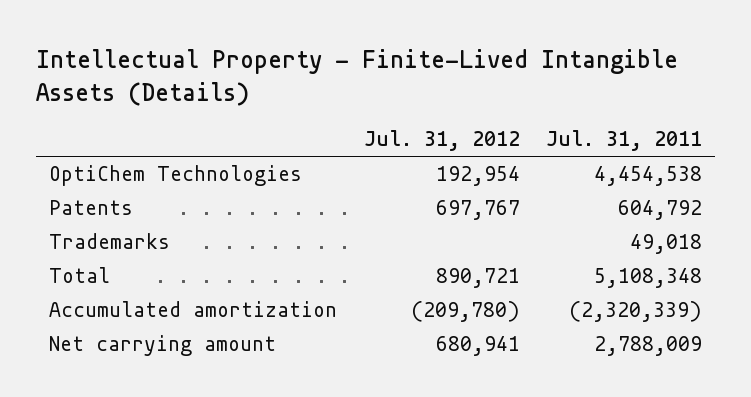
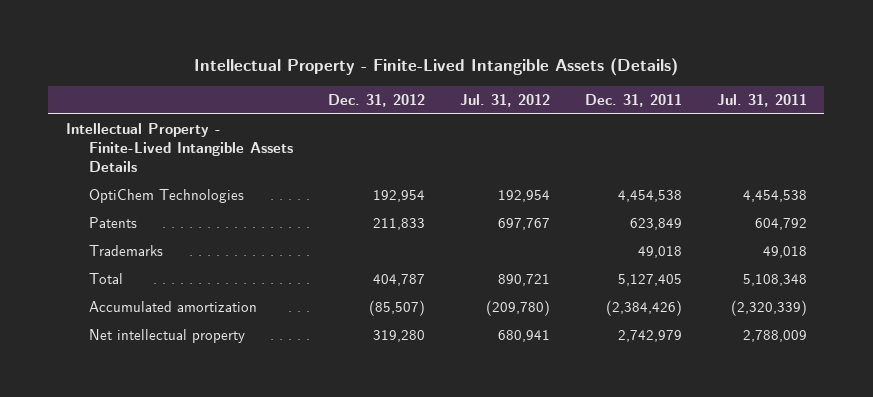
none -> [327,93,425,107] Dec. 31, 2012
none -> [584,93,682,107] Dec. 31, 2011
none -> [65,123,293,172] Intellectual Property - Finite-Lived Intangible Assets Details
[49,335,277,357] Net carrying amount -> [88,329,245,344] Net intellectual property

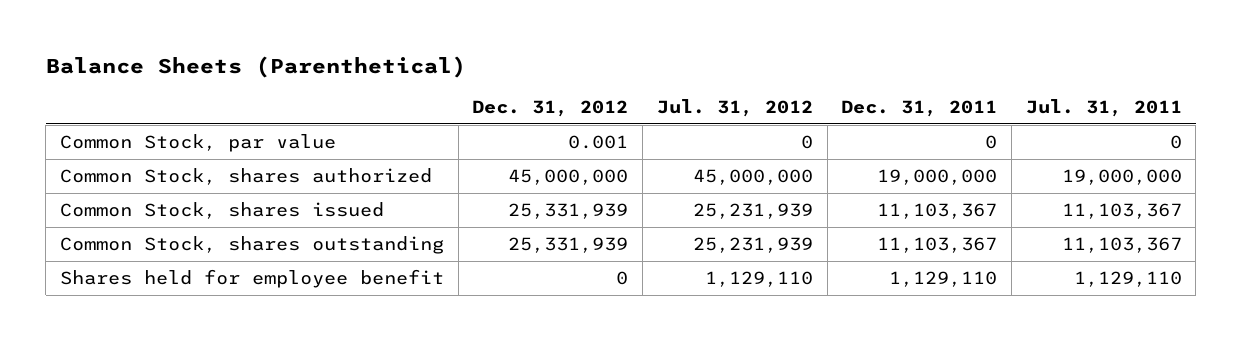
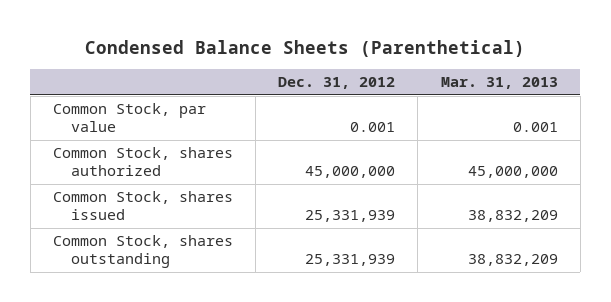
[45,55,466,78] Balance Sheets (Parenthetical) -> [85,39,526,57] Condensed Balance Sheets (Parenthetical)
[656,99,813,118] Jul. 31, 2012 -> none
[841,100,998,118] Dec. 31, 2011 -> none
[1025,99,1182,118] Jul. 31, 2011 -> none
none -> [440,77,558,90] Mar. 31, 2013
[59,269,444,289] Shares held for employee benefit -> none

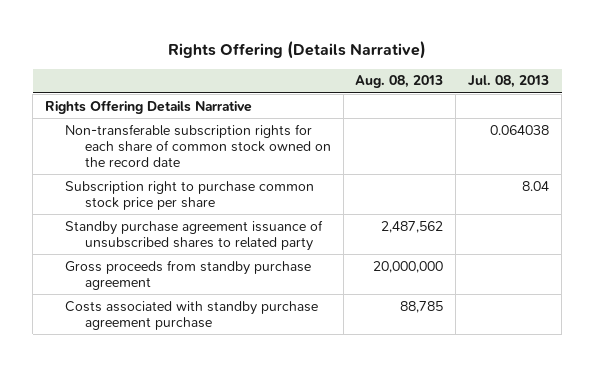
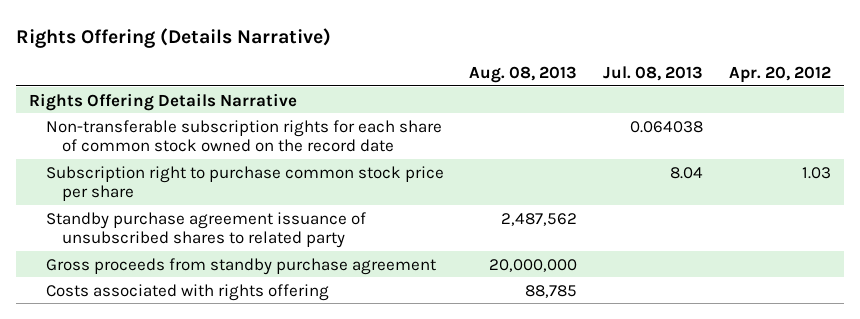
none -> [728,66,831,84] Apr. 20, 2012
[64,300,318,330] Costs associated with standby purchase agreement purchase -> [45,283,329,301] Costs associated with rights offering

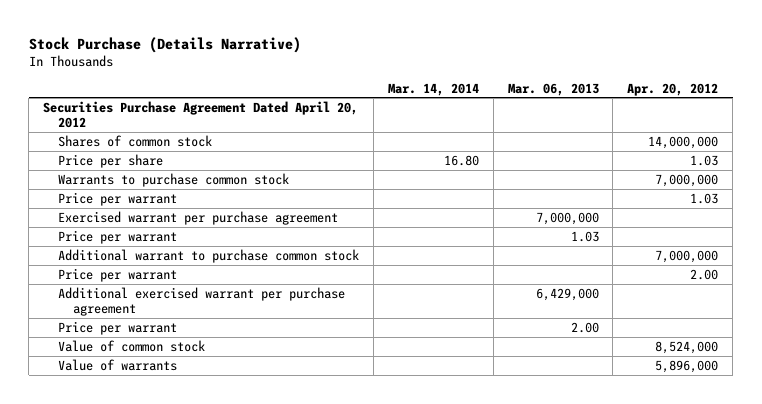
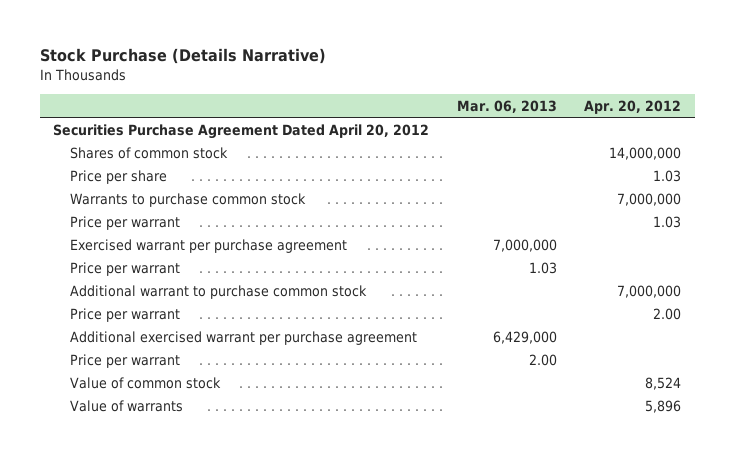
[387,82,479,96] Mar. 14, 2014 -> none
[655,340,719,354] 8,524,000 -> [645,376,682,390] 8,524
[655,359,719,373] 5,896,000 -> [645,399,682,413] 5,896

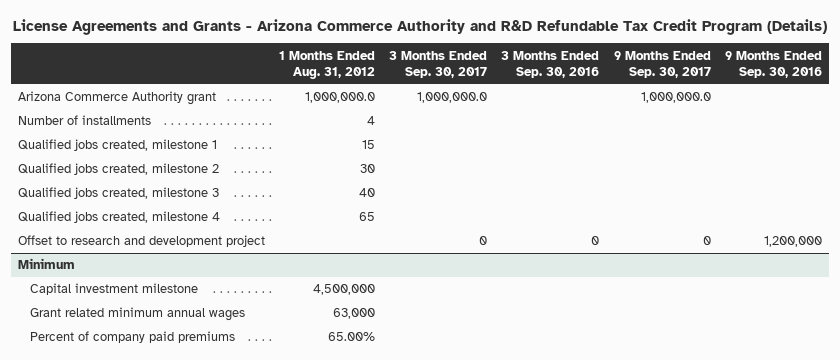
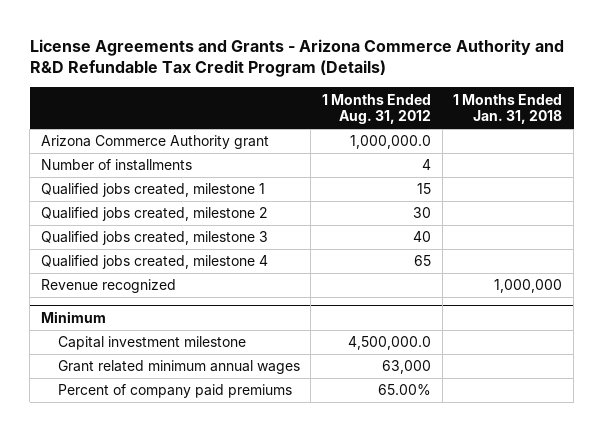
[389,50,488,78] 3 Months Ended Sep. 30, 2017 -> none
[501,50,600,78] 3 Months Ended Sep. 30, 2016 -> none
[613,50,711,78] 9 Months Ended Sep. 30, 2017 -> none
[724,50,822,78] 9 Months Ended Sep. 30, 2016 -> none
none -> [453,93,563,125] 1 Months Ended Jan. 31, 2018
[17,235,265,248] Offset to research and development project -> none
none -> [41,279,177,294] Revenue recognized
[313,284,376,296] 4,500,000 -> [348,336,432,351] 4,500,000.0

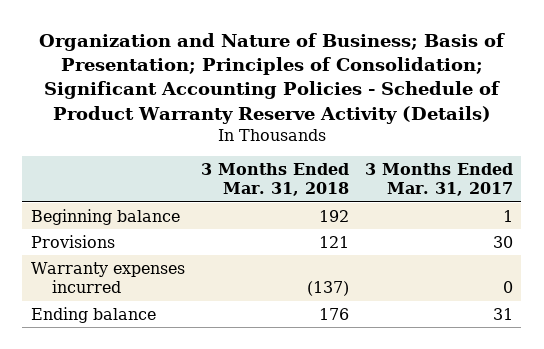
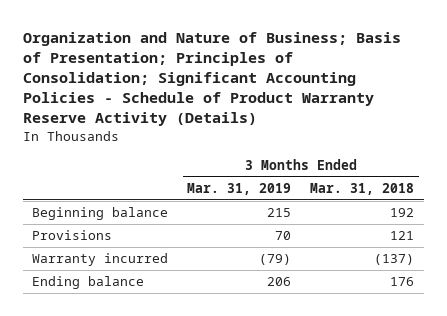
[365,163,514,197] 3 Months Ended Mar. 31, 2017 -> none
none -> [187,183,292,196] Mar. 31, 2019
[30,261,185,294] Warranty expenses incurred -> [32,253,169,267] Warranty incurred

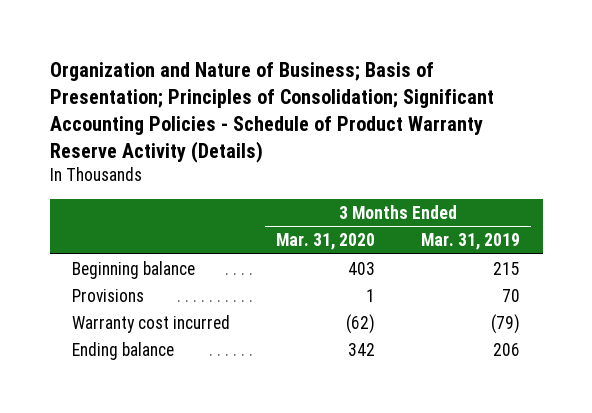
[310,183,415,196] Mar. 31, 2018 -> none
none -> [276,233,376,251] Mar. 31, 2020
[32,253,169,267] Warranty incurred -> [72,314,231,333] Warranty cost incurred

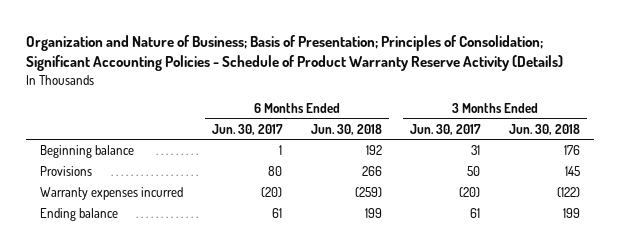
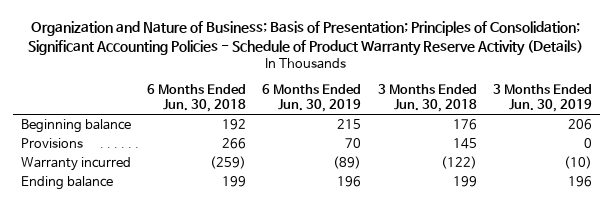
[212,123,284,135] Jun. 30, 2017 -> none
[410,123,482,135] Jun. 30, 2017 -> none
none -> [262,84,362,113] 6 Months Ended Jun. 30, 2019
none -> [492,84,592,113] 3 Months Ended Jun. 30, 2019
[40,187,184,201] Warranty expenses incurred -> [20,157,131,172] Warranty incurred

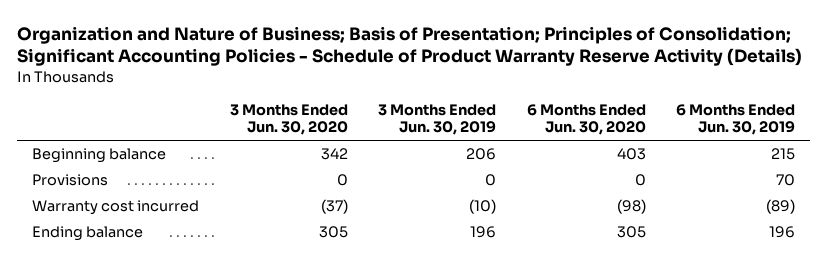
[147,84,247,113] 6 Months Ended Jun. 30, 2018 -> none
[377,84,477,113] 3 Months Ended Jun. 30, 2018 -> none
none -> [229,104,348,136] 3 Months Ended Jun. 30, 2020
none -> [526,104,646,136] 6 Months Ended Jun. 30, 2020
[20,157,131,172] Warranty incurred -> [32,200,200,216] Warranty cost incurred

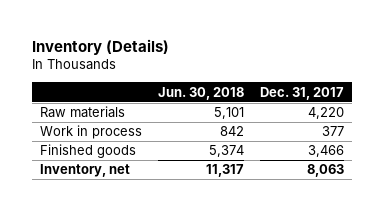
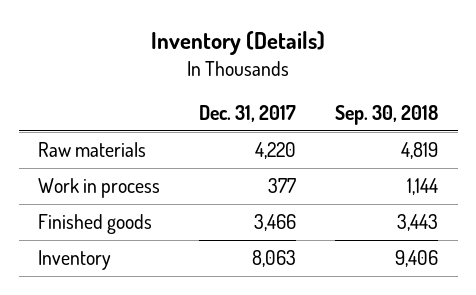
[157,86,244,100] Jun. 30, 2018 -> none
none -> [335,105,439,126] Sep. 30, 2018
[39,164,130,178] Inventory, net -> [38,250,112,271] Inventory

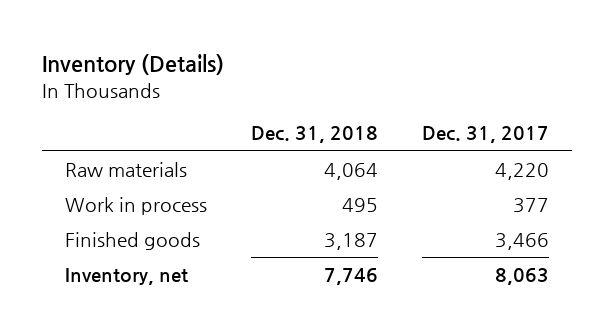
[335,105,439,126] Sep. 30, 2018 -> none
none -> [250,126,378,144] Dec. 31, 2018
[38,250,112,271] Inventory -> [64,268,188,286] Inventory, net

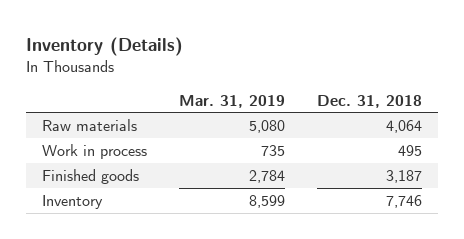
[422,126,550,144] Dec. 31, 2017 -> none
none -> [179,94,286,108] Mar. 31, 2019
[64,268,188,286] Inventory, net -> [42,194,104,209] Inventory

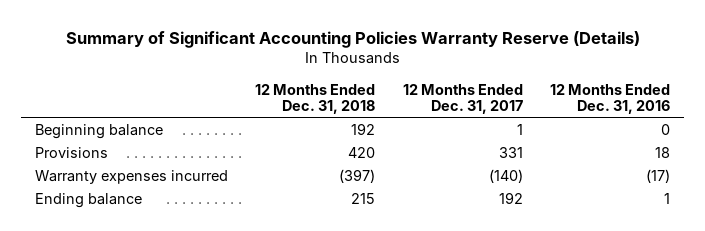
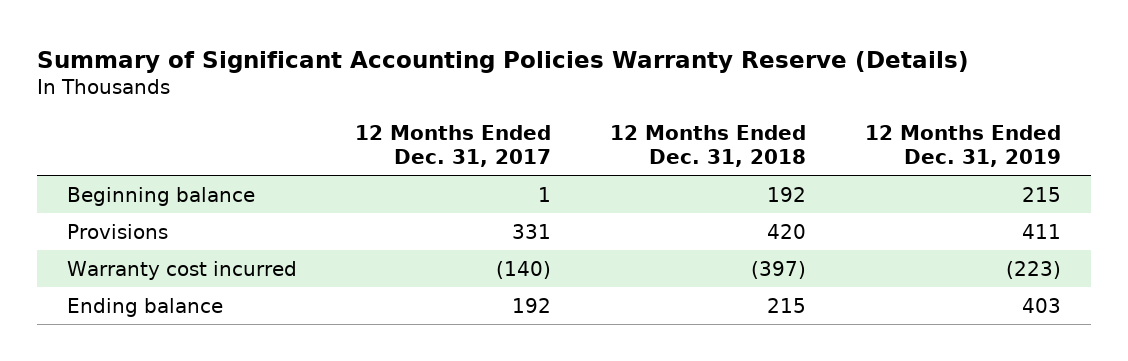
[550,83,671,115] 12 Months Ended Dec. 31, 2016 -> none
none -> [865,124,1062,168] 12 Months Ended Dec. 31, 2019
[34,169,228,184] Warranty expenses incurred -> [66,260,297,280] Warranty cost incurred

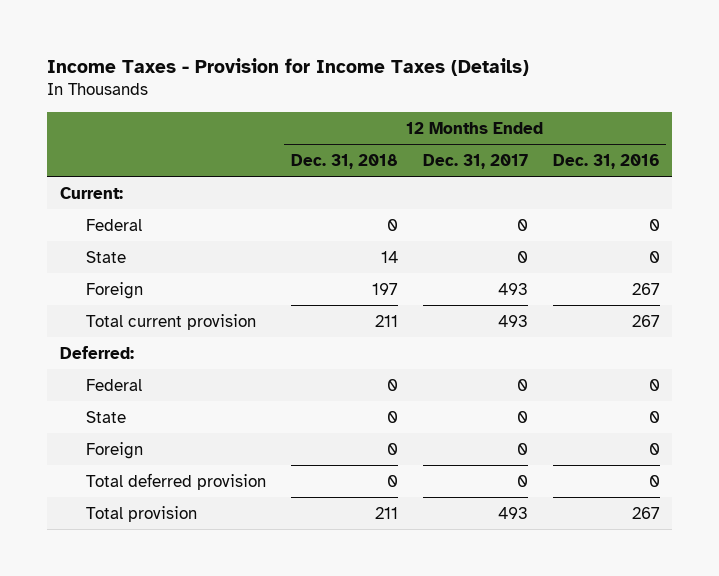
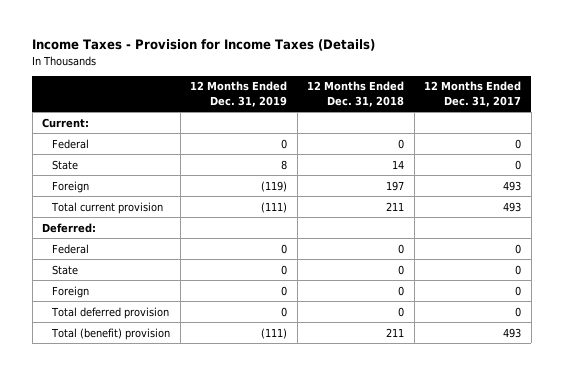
[552,153,660,169] Dec. 31, 2016 -> none
none -> [190,81,288,107] 12 Months Ended Dec. 31, 2019
[85,505,197,522] Total provision -> [51,327,171,340] Total (benefit) provision

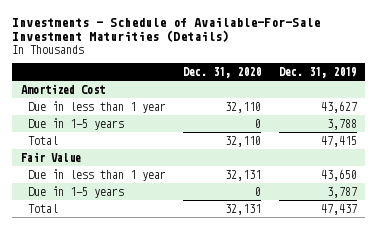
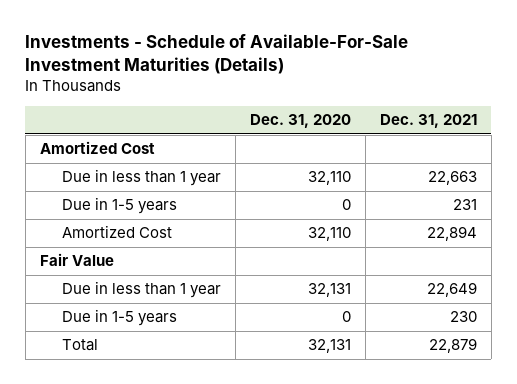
[278,66,357,78] Dec. 31, 2019 -> none
none -> [379,114,477,129] Dec. 31, 2021
[27,135,58,145] Total -> [61,225,172,239] Amortized Cost

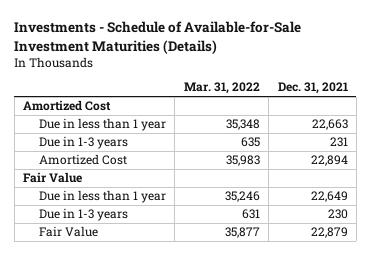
[25,34,409,75] Investments - Schedule of Available-For-Sale Investment Maturities (Details) -> [14,21,302,54] Investments - Schedule of Available-for-Sale Investment Maturities (Details)
[249,114,351,129] Dec. 31, 2020 -> none
none -> [183,82,260,95] Mar. 31, 2022
[61,197,177,215] Due in 1-5 years -> [38,136,128,150] Due in 1-3 years
[61,309,177,327] Due in 1-5 years -> [38,208,128,222] Due in 1-3 years
[61,339,98,352] Total -> [38,226,98,238] Fair Value

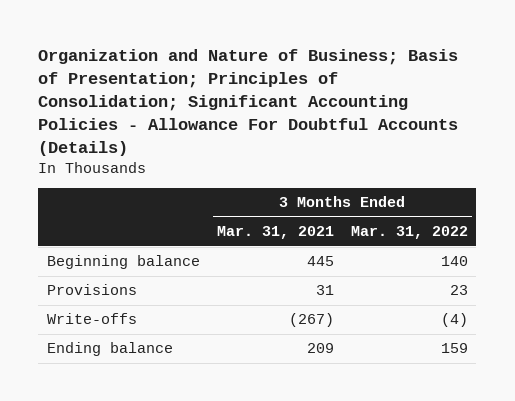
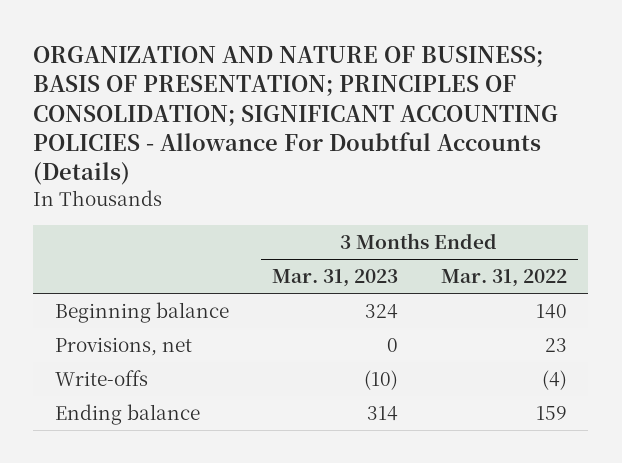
[38,49,459,157] Organization and Nature of Business; Basis of Presentation; Principles of Consolidation; Significant Accounting Policies - Allowance For Doubtful Accounts (Details) -> [33,45,559,186] ORGANIZATION AND NATURE OF BUSINESS; BASIS OF PRESENTATION; PRINCIPLES OF CONSOLIDATION; SIGNIFICANT ACCOUNTING POLICIES - Allowance For Doubtful Accounts (Details)
[216,226,334,240] Mar. 31, 2021 -> none
none -> [271,269,398,288] Mar. 31, 2023
[46,284,137,296] Provisions -> [54,337,192,357] Provisions, net

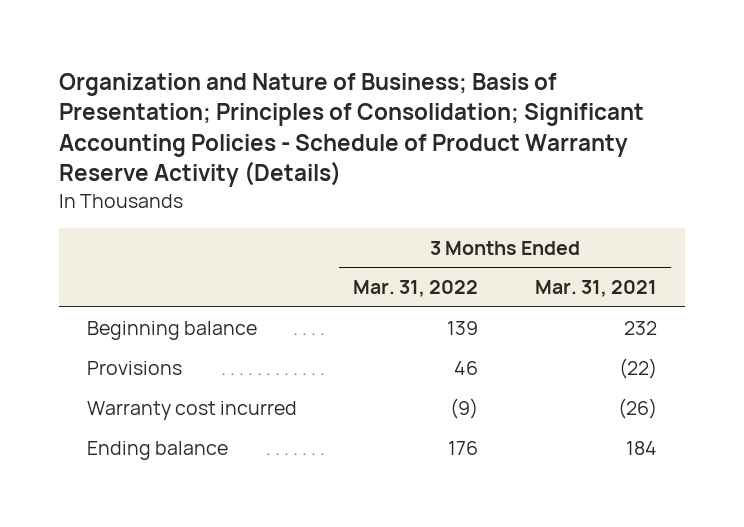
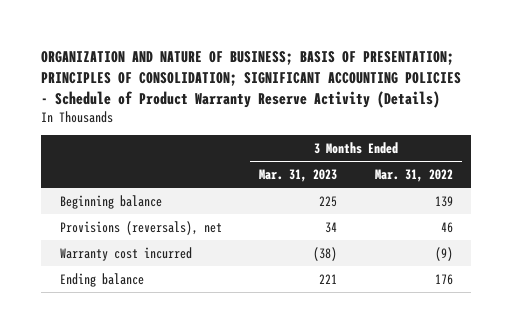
[59,72,645,188] Organization and Nature of Business; Basis of Presentation; Principles of Consolidation; Significant Accounting Policies - Schedule of Product Warranty Reserve Activity (Details) -> [41,51,462,108] ORGANIZATION AND NATURE OF BUSINESS; BASIS OF PRESENTATION; PRINCIPLES OF CONSOLIDATION; SIGNIFICANT ACCOUNTING POLICIES - Schedule of Product Warranty Reserve Activity (Details)
[534,280,657,298] Mar. 31, 2021 -> none
none -> [259,168,338,182] Mar. 31, 2023
[87,360,183,375] Provisions -> [60,220,223,235] Provisions (reversals), net

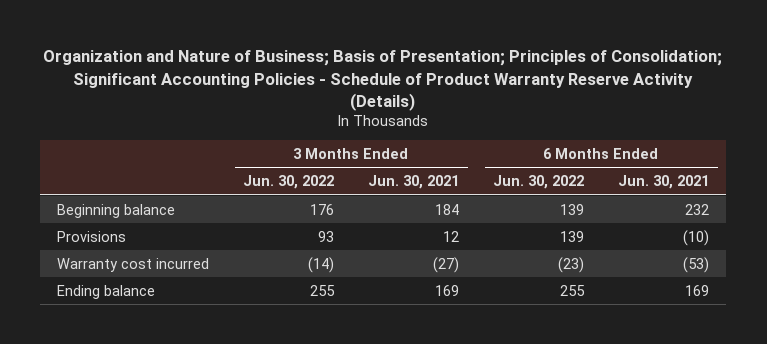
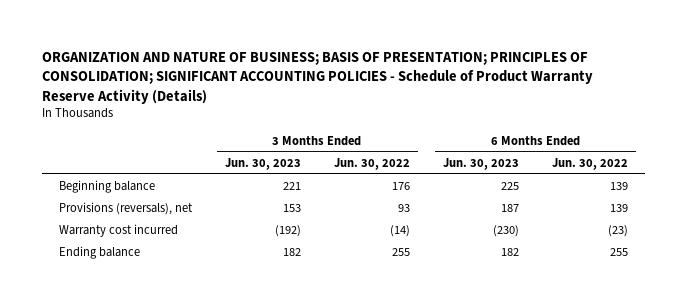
[43,50,723,111] Organization and Nature of Business; Basis of Presentation; Principles of Consolidation; Significant Accounting Policies - Schedule of Product Warranty Reserve Activity (Details) -> [42,51,594,104] ORGANIZATION AND NATURE OF BUSINESS; BASIS OF PRESENTATION; PRINCIPLES OF CONSOLIDATION; SIGNIFICANT ACCOUNTING POLICIES - Schedule of Product Warranty Reserve Activity (Details)
[368,175,460,190] Jun. 30, 2021 -> none
[618,175,710,190] Jun. 30, 2021 -> none
none -> [224,157,301,170] Jun. 30, 2023
none -> [443,157,520,170] Jun. 30, 2023
[57,230,127,242] Provisions -> [58,202,193,216] Provisions (reversals), net

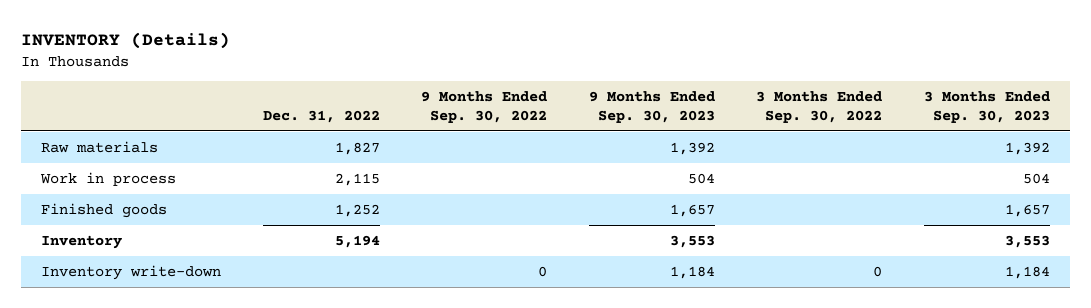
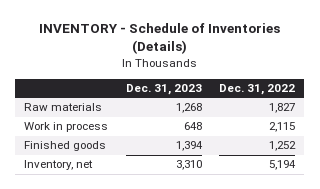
[20,31,230,49] INVENTORY (Details) -> [38,23,280,55] INVENTORY - Schedule of Inventories (Details)
[421,91,548,123] 9 Months Ended Sep. 30, 2022 -> none
[588,91,715,123] 9 Months Ended Sep. 30, 2023 -> none
[756,91,883,123] 3 Months Ended Sep. 30, 2022 -> none
[923,91,1050,123] 3 Months Ended Sep. 30, 2023 -> none
none -> [125,84,202,96] Dec. 31, 2023
[41,264,222,280] Inventory write-down -> none
[41,234,123,249] Inventory -> [24,160,94,171] Inventory, net

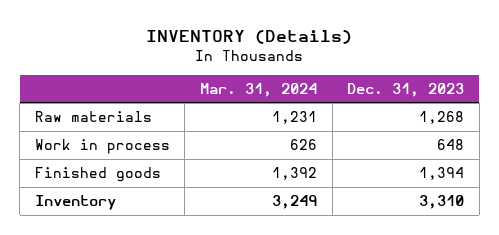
[38,23,280,55] INVENTORY - Schedule of Inventories (Details) -> [146,29,353,44] INVENTORY (Details)
[219,84,296,96] Dec. 31, 2022 -> none
none -> [199,82,317,97] Mar. 31, 2024
[24,160,94,171] Inventory, net -> [34,195,116,211] Inventory

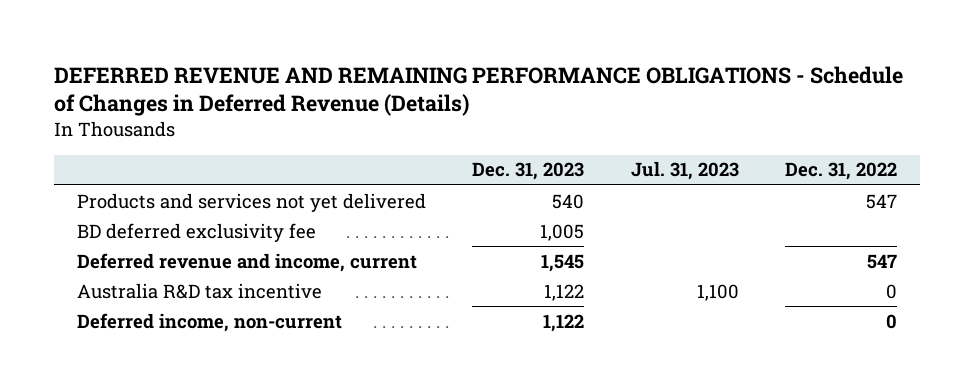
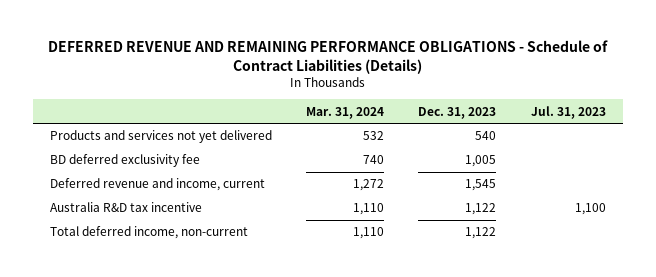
[53,65,903,117] DEFERRED REVENUE AND REMAINING PERFORMANCE OBLIGATIONS - Schedule of Changes in Deferred Revenue (Details) -> [47,39,608,74] DEFERRED REVENUE AND REMAINING PERFORMANCE OBLIGATIONS - Schedule of Contract Liabilities (Details)
[784,162,897,181] Dec. 31, 2022 -> none
none -> [306,106,385,119] Mar. 31, 2024
[76,312,342,332] Deferred income, non-current -> [49,226,248,240] Total deferred income, non-current

